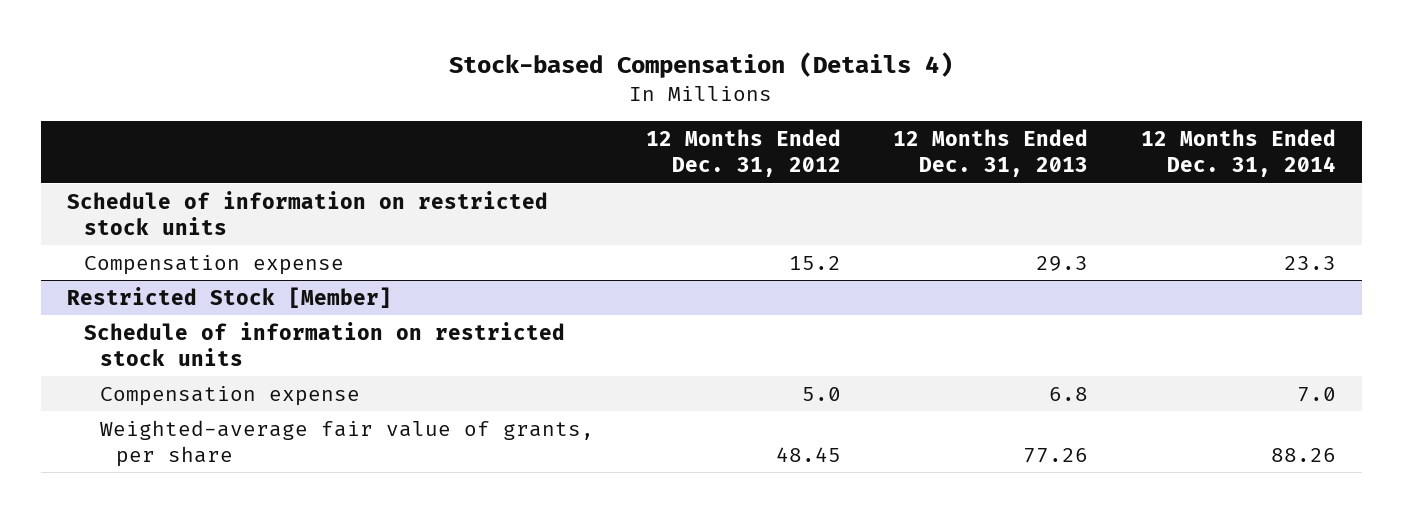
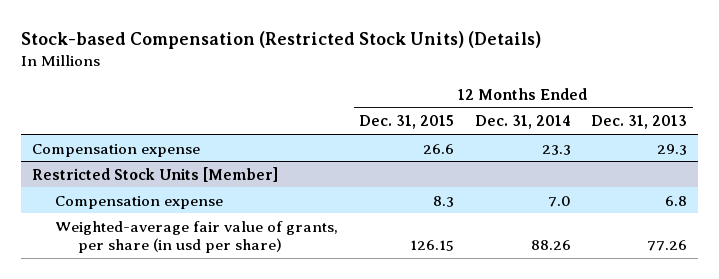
[449,52,954,79] Stock-based Compensation (Details 4) -> [21,31,542,50] Stock-based Compensation (Restricted Stock Units) (Details)
[646,128,842,178] 12 Months Ended Dec. 31, 2012 -> none
none -> [358,115,454,130] Dec. 31, 2015
[67,190,549,235] Schedule of information on restricted stock units -> none
[83,321,565,366] Schedule of information on restricted stock units -> none
[67,286,393,308] Restricted Stock [Member] -> [31,166,278,182] Restricted Stock Units [Member]
[99,419,594,467] Weighted-average fair value of grants, per share -> [55,220,339,253] Weighted-average fair value of grants, per share (in usd per share)

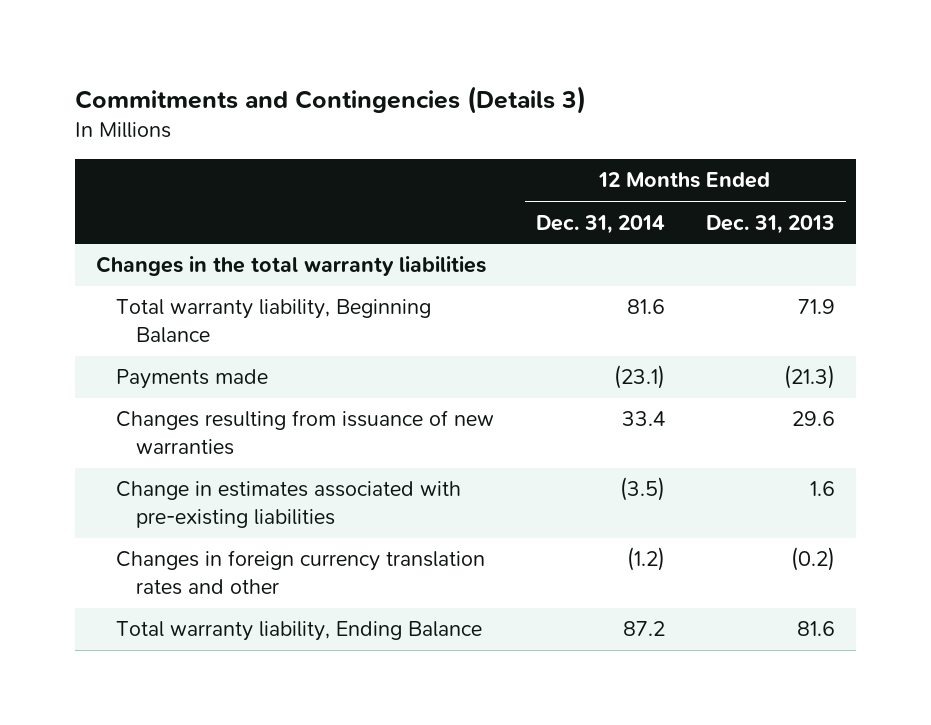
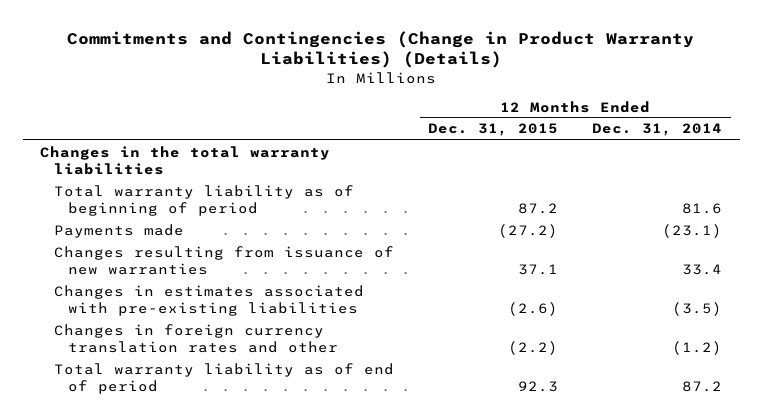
[74,86,586,115] Commitments and Contingencies (Details 3) -> [67,30,695,69] Commitments and Contingencies (Change in Product Warranty Liabilities) (Details)
[706,214,836,234] Dec. 31, 2013 -> none
none -> [428,123,559,137] Dec. 31, 2015
[115,299,431,344] Total warranty liability, Beginning Balance -> [53,184,354,216] Total warranty liability as of beginning of period
[115,481,461,529] Change in estimates associated with pre-existing liabilities -> [53,284,364,316] Changes in estimates associated with pre-existing liabilities
[115,621,482,642] Total warranty liability, Ending Balance -> [53,362,394,394] Total warranty liability as of end of period

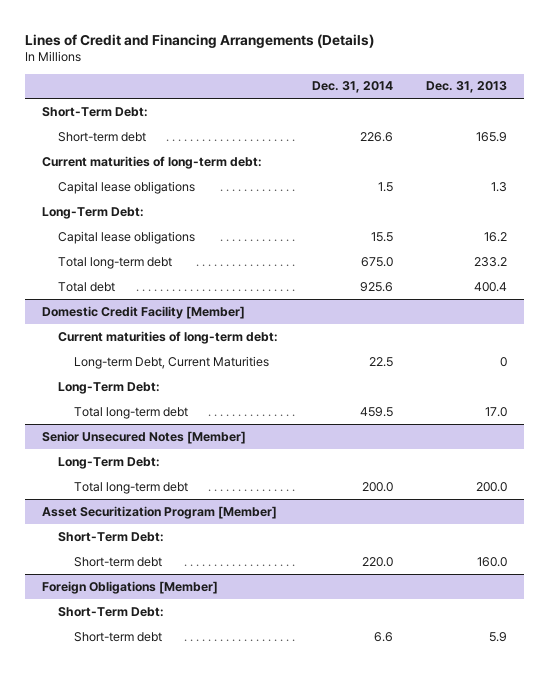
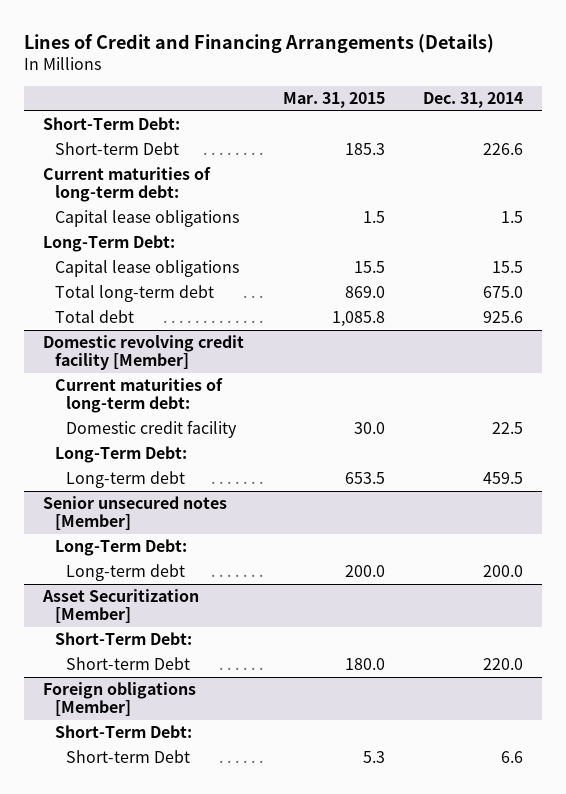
[426,81,508,94] Dec. 31, 2013 -> none
none -> [282,92,385,109] Mar. 31, 2015
[57,131,146,142] Short-term debt -> [54,142,179,156] Short-term Debt
[42,305,246,319] Domestic Credit Facility [Member] -> [43,335,245,371] Domestic revolving credit facility [Member]
[73,355,269,369] Long-term Debt, Current Maturities -> [66,420,238,439] Domestic credit facility
[73,406,188,419] Total long-term debt -> [66,471,186,489] Long-term debt
[42,430,247,444] Senior Unsecured Notes [Member] -> [43,496,228,531] Senior unsecured notes [Member]
[73,481,188,494] Total long-term debt -> [66,564,186,582] Long-term debt
[42,505,278,519] Asset Securitization Program [Member] -> [42,589,200,624] Asset Securitization [Member]
[73,556,162,567] Short-term debt -> [66,657,191,671] Short-term Debt
[42,580,219,594] Foreign Obligations [Member] -> [43,682,197,717] Foreign obligations [Member]
[73,631,162,642] Short-term debt -> [66,750,191,764] Short-term Debt

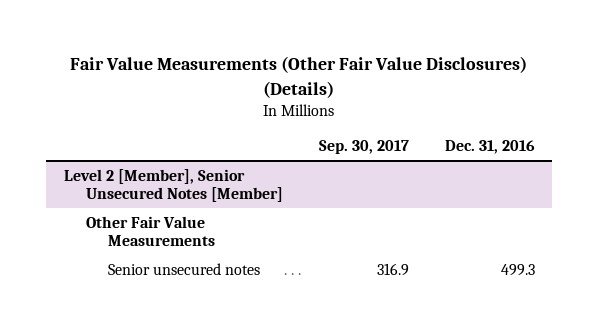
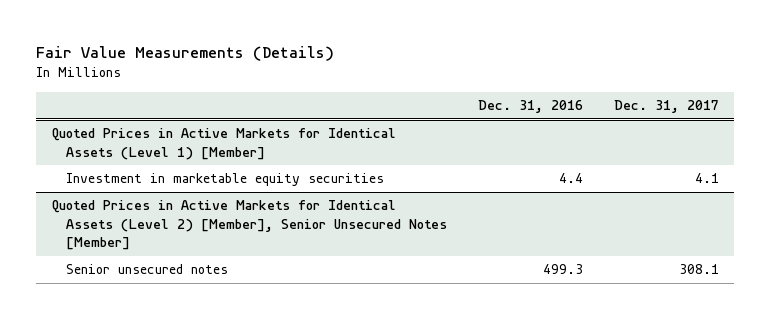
[70,56,528,98] Fair Value Measurements (Other Fair Value Disclosures) (Details) -> [36,46,335,62] Fair Value Measurements (Details)
[318,140,409,155] Sep. 30, 2017 -> none
none -> [613,99,719,113] Dec. 31, 2017
[63,168,283,203] Level 2 [Member], Senior Unsecured Notes [Member] -> none
[85,215,216,247] Other Fair Value Measurements -> none
none -> [51,128,396,160] Quoted Prices in Active Markets for Identical Assets (Level 1) [Member]
none -> [65,173,384,187] Investment in marketable equity securities
none -> [51,200,447,251] Quoted Prices in Active Markets for Identical Assets (Level 2) [Member], Senior Unsecured Notes [Member]

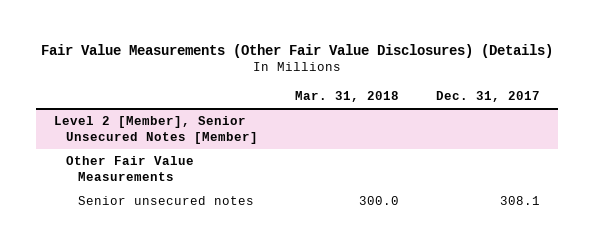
[36,46,335,62] Fair Value Measurements (Details) -> [41,43,554,58] Fair Value Measurements (Other Fair Value Disclosures) (Details)
[477,99,583,113] Dec. 31, 2016 -> none
none -> [295,91,400,103] Mar. 31, 2018
[51,128,396,160] Quoted Prices in Active Markets for Identical Assets (Level 1) [Member] -> none
[65,173,384,187] Investment in marketable equity securities -> none
[51,200,447,251] Quoted Prices in Active Markets for Identical Assets (Level 2) [Member], Senior Unsecured Notes [Member] -> none
none -> [54,116,259,144] Level 2 [Member], Senior Unsecured Notes [Member]
none -> [66,156,195,181] Other Fair Value Measurements

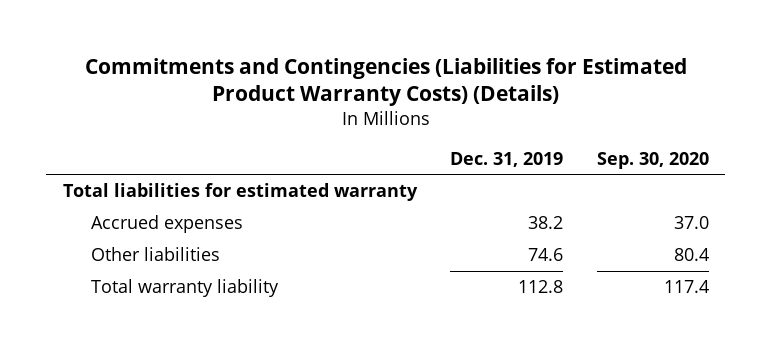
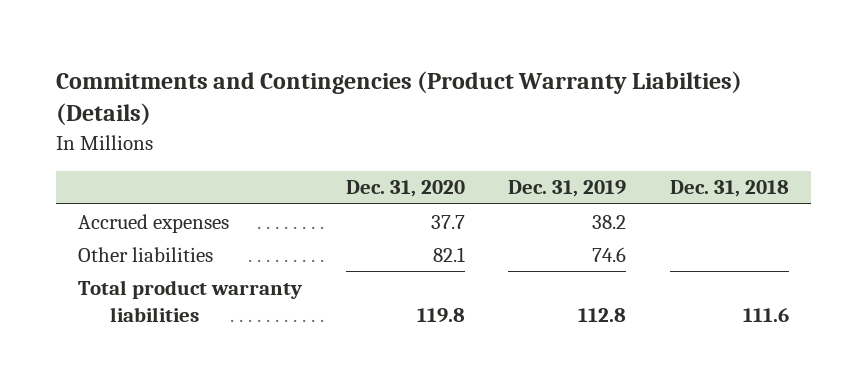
[84,57,687,106] Commitments and Contingencies (Liabilities for Estimated Product Warranty Costs) (Details) -> [56,70,743,126] Commitments and Contingencies (Product Warranty Liabilties) (Details)
[596,151,709,169] Sep. 30, 2020 -> none
none -> [345,180,465,198] Dec. 31, 2020
none -> [669,180,789,198] Dec. 31, 2018
[62,183,418,202] Total liabilities for estimated warranty -> none
[90,279,279,298] Total warranty liability -> [77,279,302,322] Total product warranty liabilities

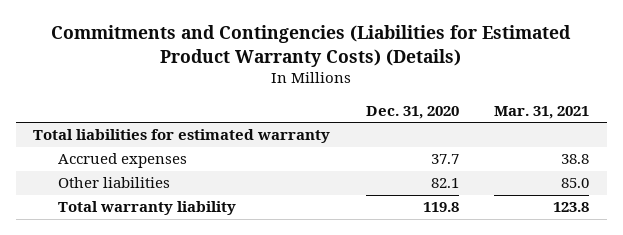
[56,70,743,126] Commitments and Contingencies (Product Warranty Liabilties) (Details) -> [51,25,572,67] Commitments and Contingencies (Liabilities for Estimated Product Warranty Costs) (Details)
[508,180,627,198] Dec. 31, 2019 -> none
[669,180,789,198] Dec. 31, 2018 -> none
none -> [494,105,590,119] Mar. 31, 2021
none -> [33,129,331,144] Total liabilities for estimated warranty
[77,279,302,322] Total product warranty liabilities -> [57,201,236,216] Total warranty liability

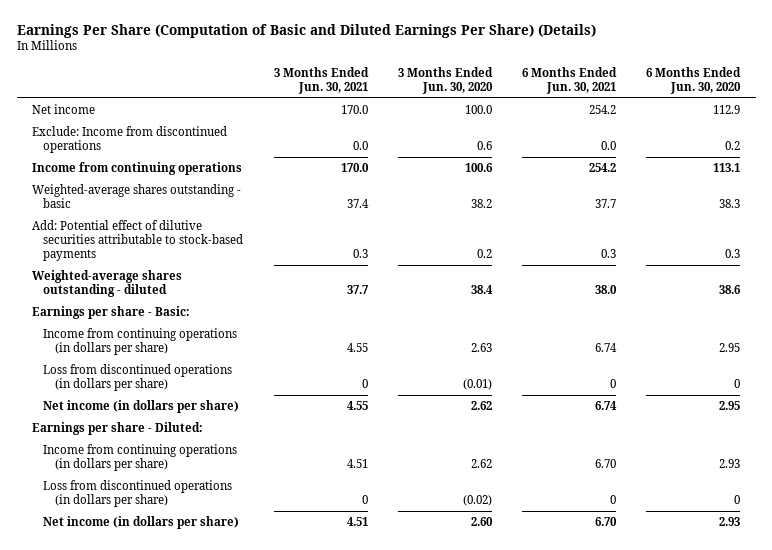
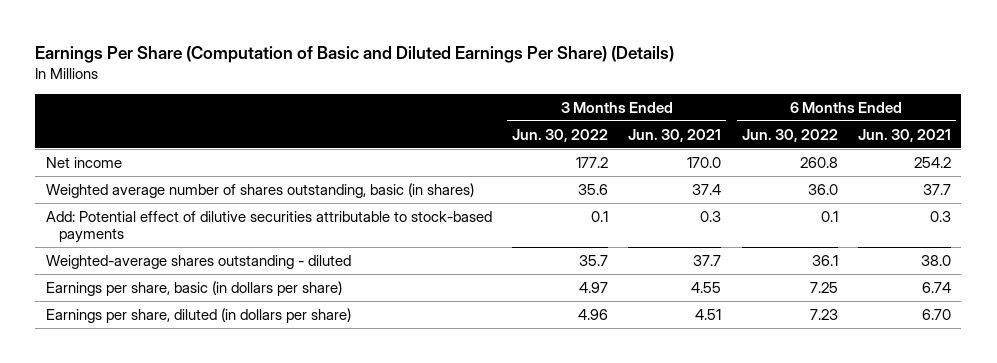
[397,67,493,94] 3 Months Ended Jun. 30, 2020 -> none
[646,67,742,94] 6 Months Ended Jun. 30, 2020 -> none
none -> [511,128,608,142] Jun. 30, 2022
none -> [741,128,838,142] Jun. 30, 2022
[31,126,227,153] Exclude: Income from discontinued operations -> none
[31,162,242,176] Income from continuing operations -> none
[31,184,241,208] Weighted-average shares outstanding - basic -> [45,182,474,198] Weighted average number of shares outstanding, basic (in shares)
[31,306,190,320] Earnings per share - Basic: -> none
[43,328,238,355] Income from continuing operations (in dollars per share) -> none
[43,364,233,391] Loss from discontinued operations (in dollars per share) -> none
[31,422,203,436] Earnings per share - Diluted: -> none
[43,444,238,471] Income from continuing operations (in dollars per share) -> none
[43,480,233,507] Loss from discontinued operations (in dollars per share) -> none
[43,400,240,414] Net income (in dollars per share) -> [45,280,342,296] Earnings per share, basic (in dollars per share)
[43,516,240,530] Net income (in dollars per share) -> [45,307,351,323] Earnings per share, diluted (in dollars per share)

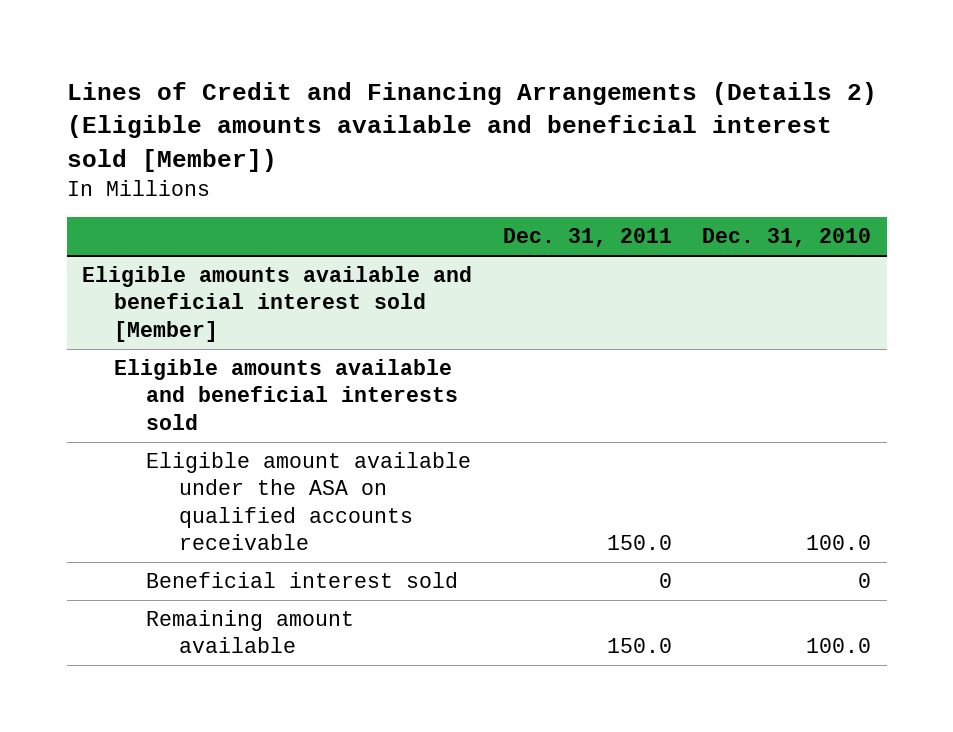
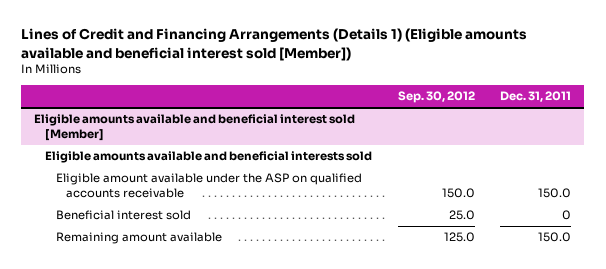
[66,81,877,172] Lines of Credit and Financing Arrangements (Details 2) (Eligible amounts available and beneficial interest sold [Member]) -> [21,28,528,61] Lines of Credit and Financing Arrangements (Details 1) (Eligible amounts available and beneficial interest sold [Member])
[702,228,872,248] Dec. 31, 2010 -> none
none -> [397,91,475,104] Sep. 30, 2012
[146,452,472,550] Eligible amount available under the ASA on qualified accounts receivable -> [55,173,362,199] Eligible amount available under the ASP on qualified accounts receivable

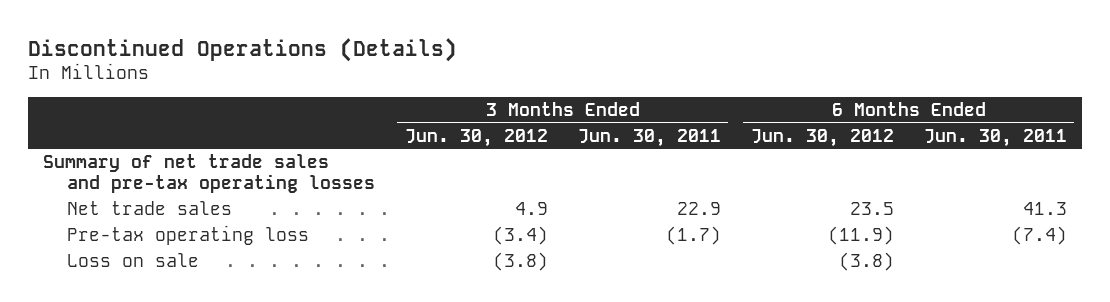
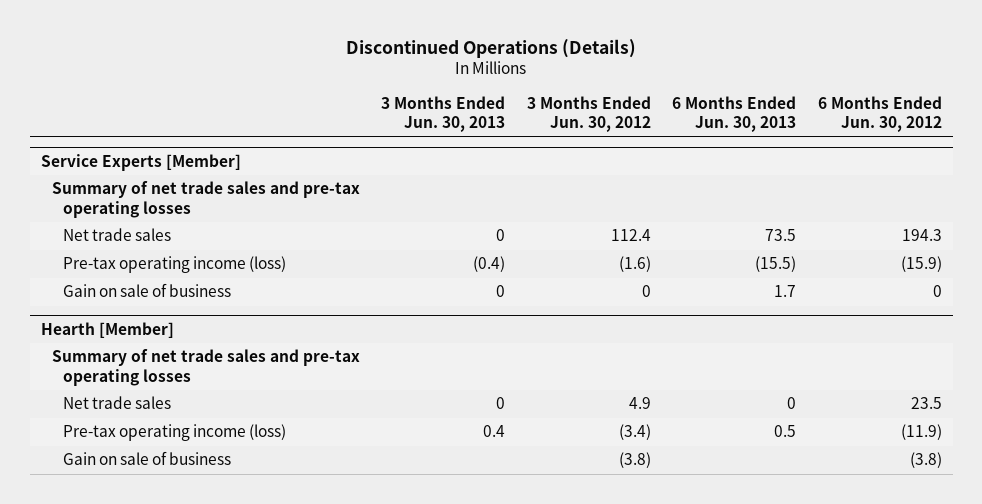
[577,128,721,147] Jun. 30, 2011 -> none
[923,128,1067,147] Jun. 30, 2011 -> none
none -> [381,95,506,133] 3 Months Ended Jun. 30, 2013
none -> [672,95,797,133] 6 Months Ended Jun. 30, 2013
none -> [40,154,241,172] Service Experts [Member]
none -> [63,228,172,242] Net trade sales
none -> [63,256,287,274] Pre-tax operating income (loss)
none -> [63,283,232,298] Gain on sale of business
none -> [40,322,174,339] Hearth [Member]
none -> [51,349,360,386] Summary of net trade sales and pre-tax operating losses
[66,224,309,245] Pre-tax operating loss -> [63,424,287,442] Pre-tax operating income (loss)
[66,252,199,267] Loss on sale -> [63,451,232,466] Gain on sale of business

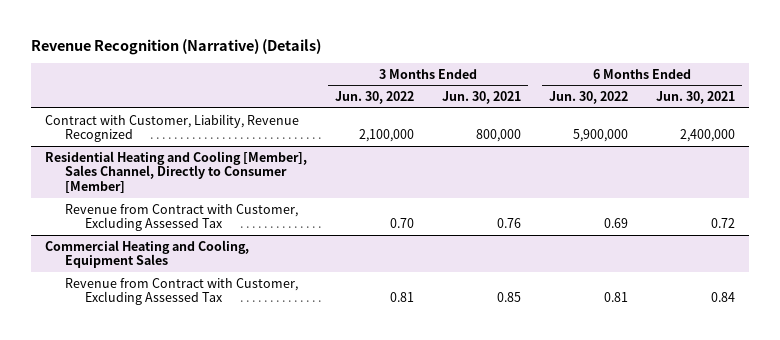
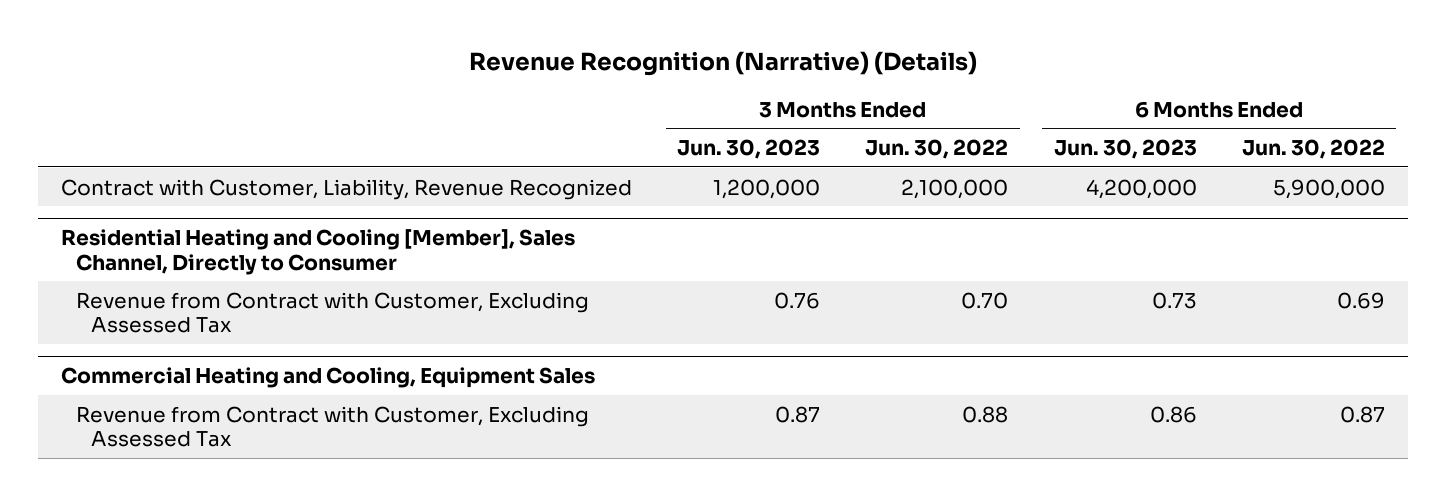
[442,91,522,105] Jun. 30, 2021 -> none
[655,91,735,105] Jun. 30, 2021 -> none
none -> [676,139,820,160] Jun. 30, 2023
none -> [1053,139,1197,160] Jun. 30, 2023
[45,150,308,194] Residential Heating and Cooling [Member], Sales Channel, Directly to Consumer [Member] -> [60,228,575,275] Residential Heating and Cooling [Member], Sales Channel, Directly to Consumer
[390,292,415,303] 0.81 -> [962,405,1009,423] 0.88
[604,292,629,303] 0.81 -> [1339,405,1385,423] 0.87

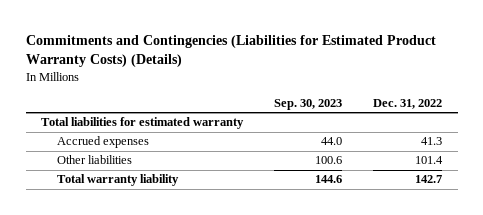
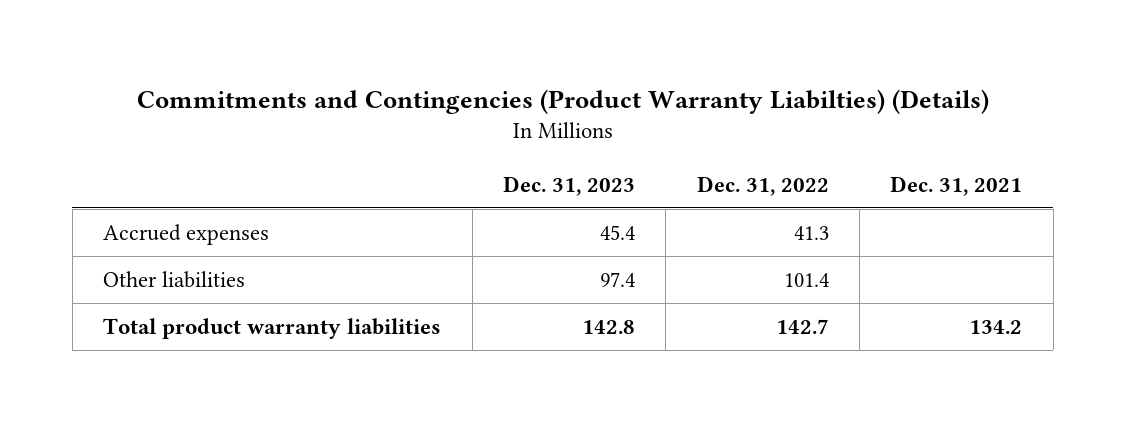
[25,35,436,68] Commitments and Contingencies (Liabilities for Estimated Product Warranty Costs) (Details) -> [136,88,989,114] Commitments and Contingencies (Product Warranty Liabilties) (Details)
[274,98,343,110] Sep. 30, 2023 -> none
none -> [502,175,635,196] Dec. 31, 2023
none -> [890,175,1023,196] Dec. 31, 2021
[41,117,245,130] Total liabilities for estimated warranty -> none
[56,174,179,187] Total warranty liability -> [103,317,442,339] Total product warranty liabilities

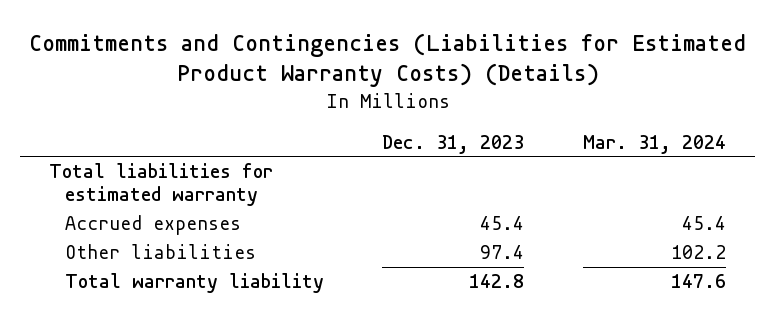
[136,88,989,114] Commitments and Contingencies (Product Warranty Liabilties) (Details) -> [28,32,746,88] Commitments and Contingencies (Liabilities for Estimated Product Warranty Costs) (Details)
[696,175,829,196] Dec. 31, 2022 -> none
[890,175,1023,196] Dec. 31, 2021 -> none
none -> [582,134,726,154] Mar. 31, 2024
none -> [49,163,274,207] Total liabilities for estimated warranty
[103,317,442,339] Total product warranty liabilities -> [65,273,325,294] Total warranty liability

